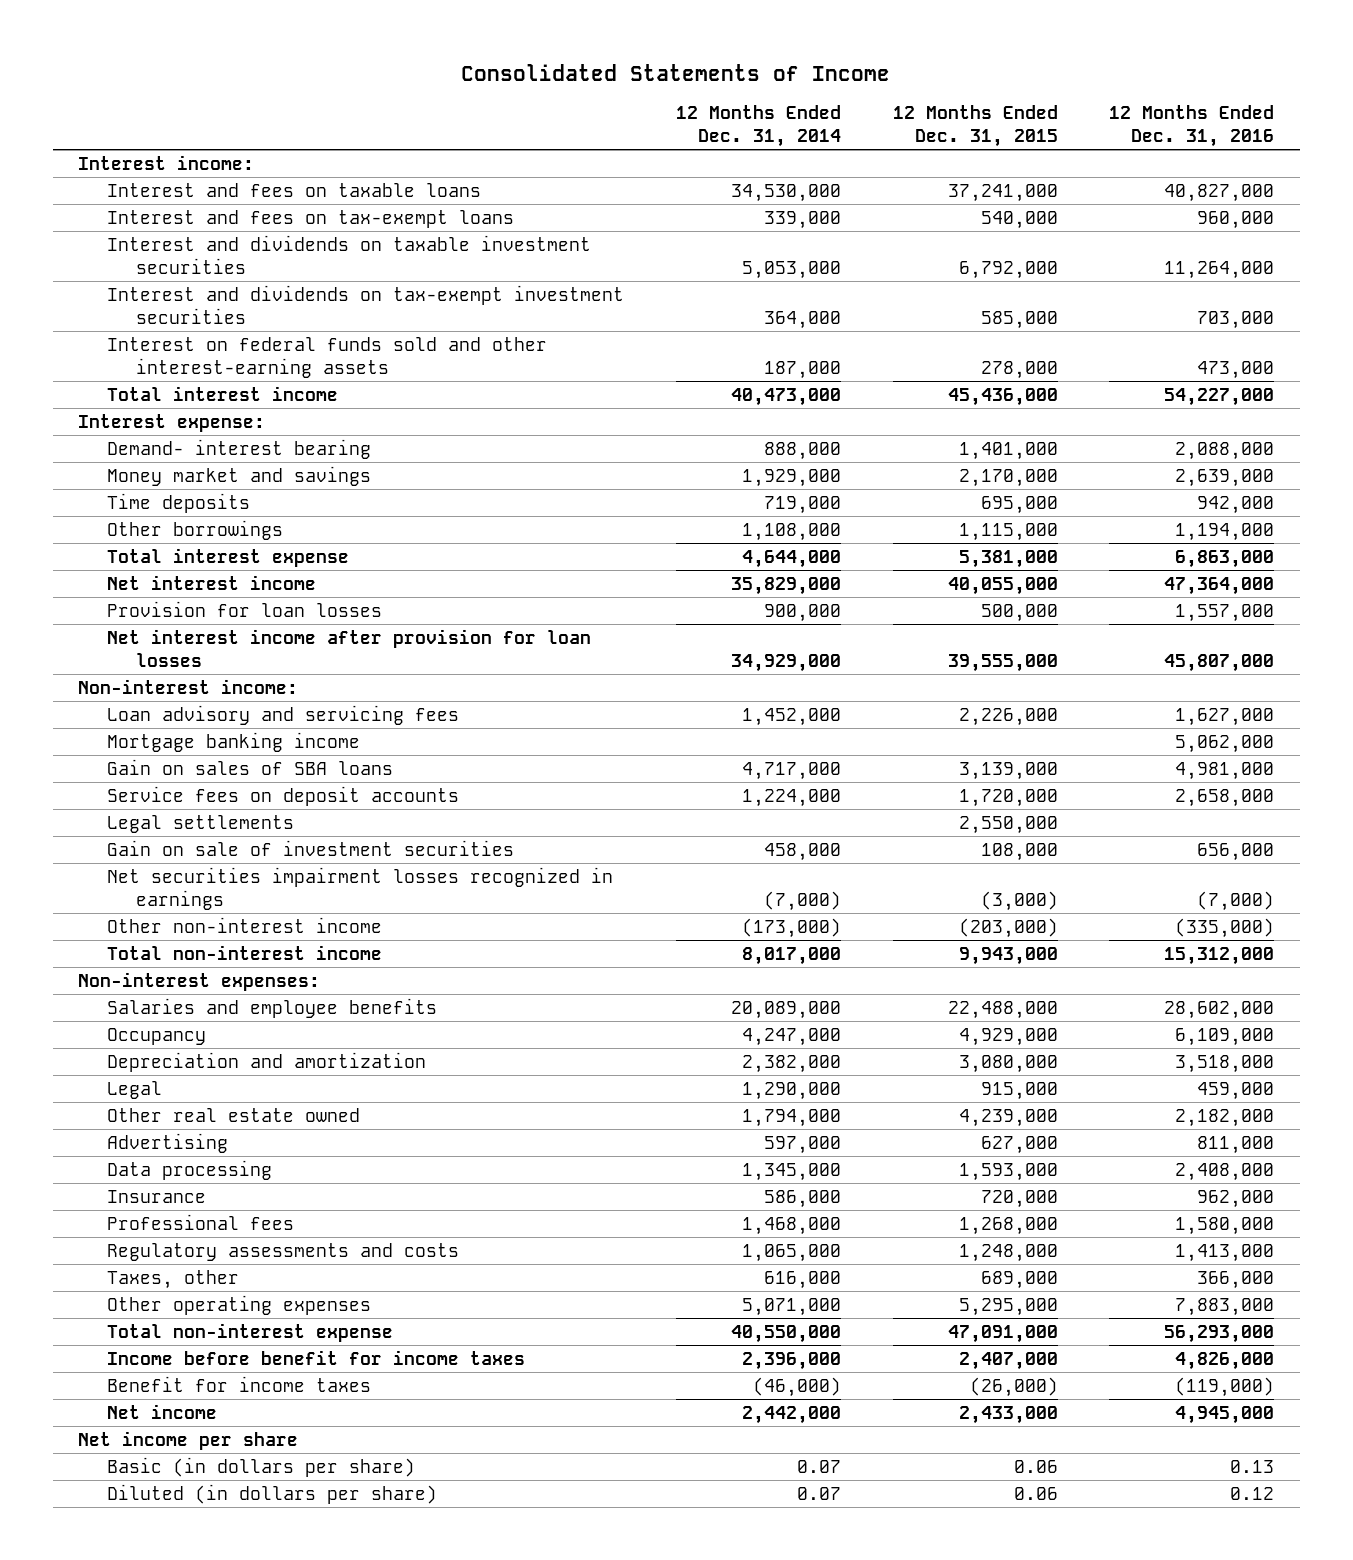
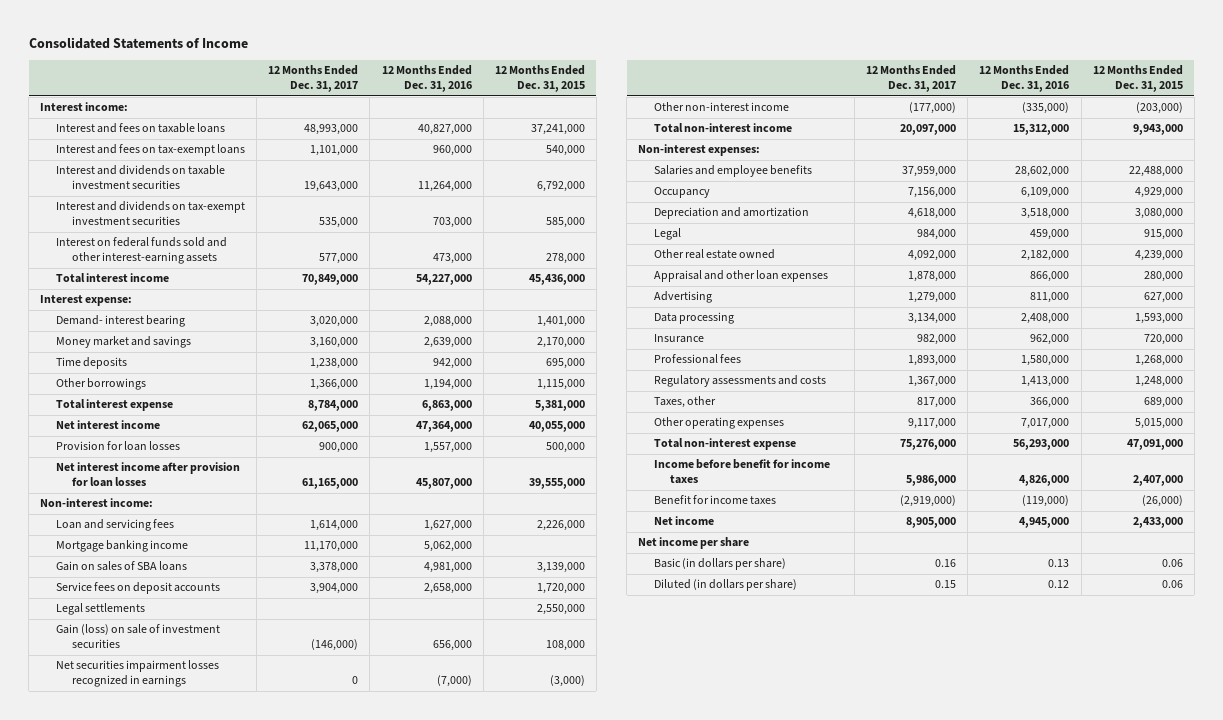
[675,105,841,147] 12 Months Ended Dec. 31, 2014 -> none
none -> [268,65,359,93] 12 Months Ended Dec. 31, 2017
[107,705,460,726] Loan advisory and servicing fees -> [56,519,175,532] Loan and servicing fees
[107,840,515,857] Gain on sale of investment securities -> [56,624,221,649] Gain (loss) on sale of investment securities
none -> [654,270,829,283] Appraisal and other loan expenses
[958,1298,1058,1317] 5,295,000 -> [1134,418,1183,430] 5,015,000
[1175,1298,1275,1317] 7,883,000 -> [1021,418,1070,430] 7,017,000

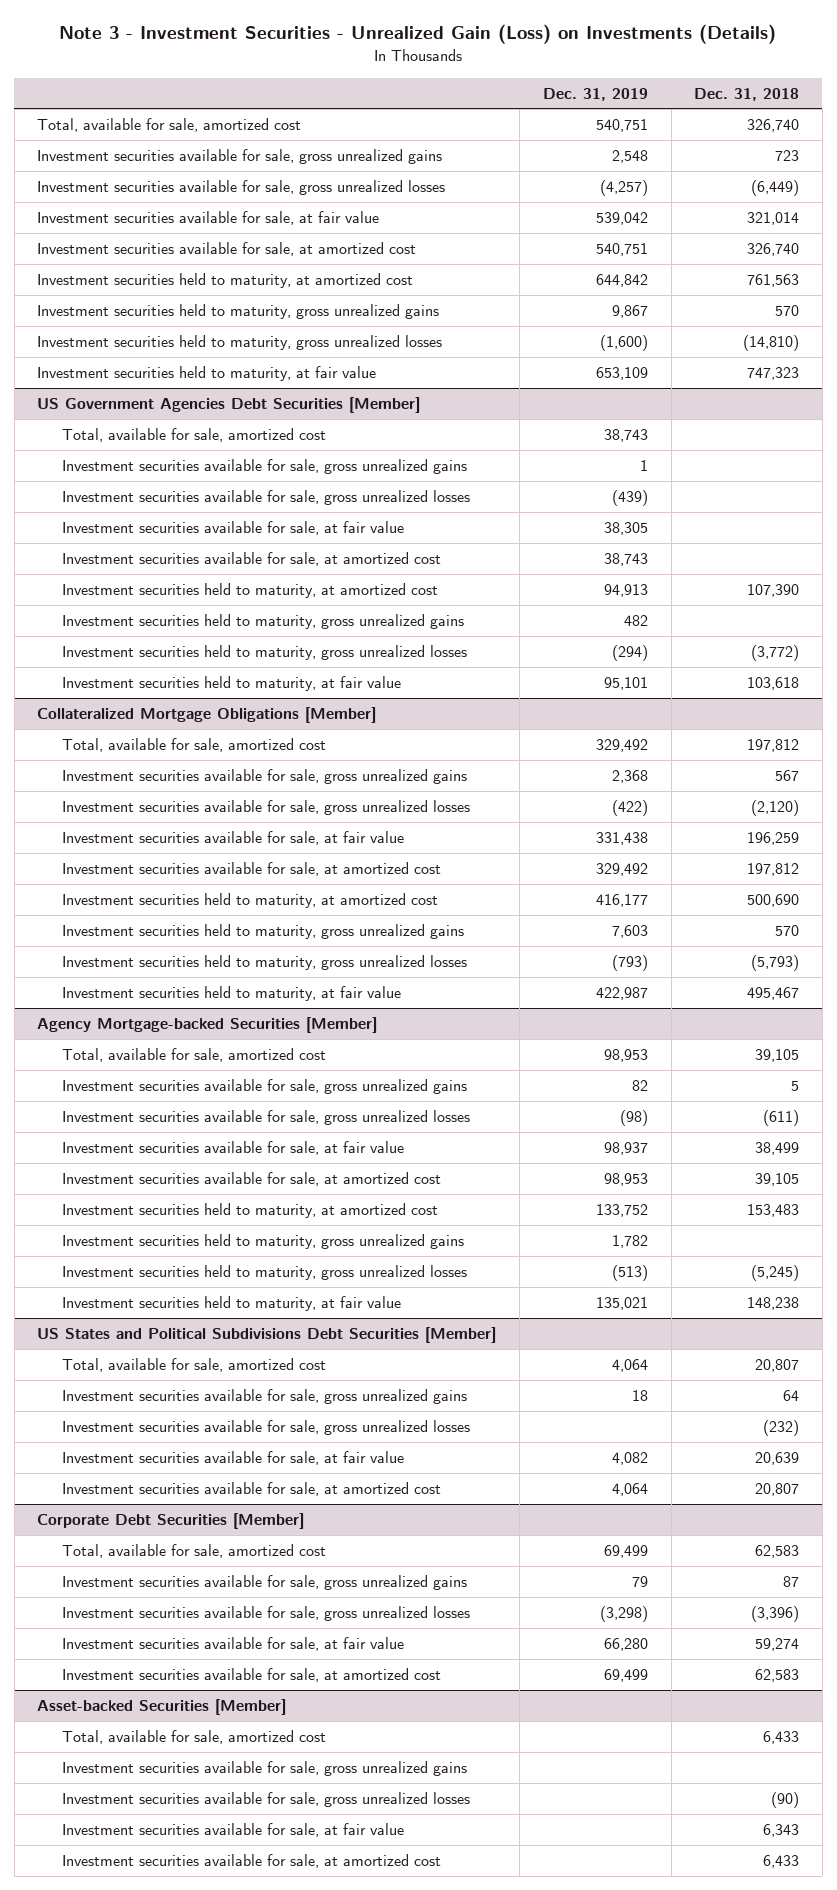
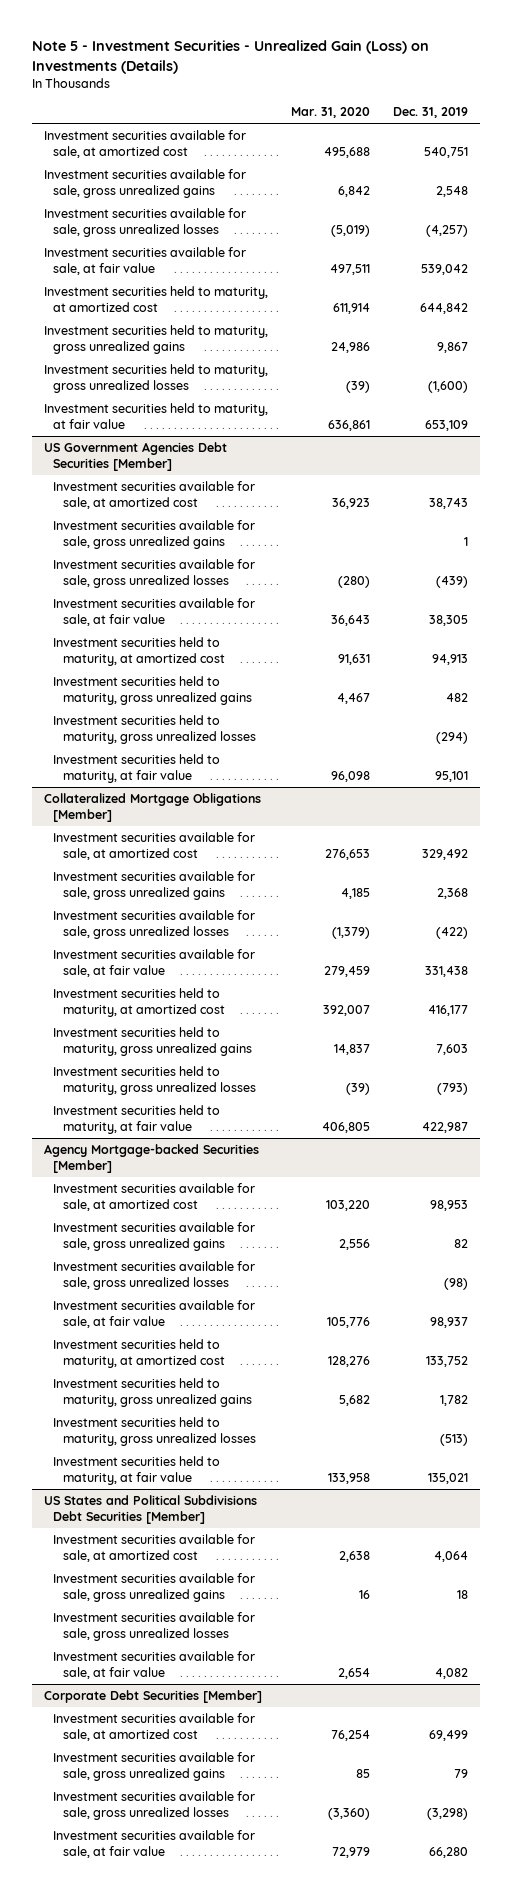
[59,24,777,45] Note 3 - Investment Securities - Unrealized Gain (Loss) on Investments (Details) -> [32,40,430,74] Note 5 - Investment Securities - Unrealized Gain (Loss) on Investments (Details)
[694,87,800,101] Dec. 31, 2018 -> none
none -> [291,106,371,118] Mar. 31, 2020
[37,118,302,133] Total, available for sale, amortized cost -> none
[37,242,417,257] Investment securities available for sale, at amortized cost -> [43,129,246,159] Investment securities available for sale, at amortized cost
[61,428,326,443] Total, available for sale, amortized cost -> none
[61,552,441,567] Investment securities available for sale, at amortized cost -> [53,480,256,510] Investment securities available for sale, at amortized cost
[61,738,326,753] Total, available for sale, amortized cost -> none
[61,862,441,877] Investment securities available for sale, at amortized cost -> [53,831,256,861] Investment securities available for sale, at amortized cost
[61,1048,326,1063] Total, available for sale, amortized cost -> none
[61,1172,441,1187] Investment securities available for sale, at amortized cost -> [53,1182,256,1212] Investment securities available for sale, at amortized cost
[61,1358,326,1373] Total, available for sale, amortized cost -> none
[61,1482,441,1497] Investment securities available for sale, at amortized cost -> [53,1533,256,1563] Investment securities available for sale, at amortized cost
[61,1544,326,1559] Total, available for sale, amortized cost -> none
[61,1668,441,1683] Investment securities available for sale, at amortized cost -> [53,1712,256,1742] Investment securities available for sale, at amortized cost
[37,1699,287,1716] Asset-backed Securities [Member] -> none
[61,1730,326,1745] Total, available for sale, amortized cost -> none
[61,1761,467,1777] Investment securities available for sale, gross unrealized gains -> none
[61,1792,470,1808] Investment securities available for sale, gross unrealized losses -> none
[61,1823,404,1838] Investment securities available for sale, at fair value -> none
[61,1854,441,1869] Investment securities available for sale, at amortized cost -> none

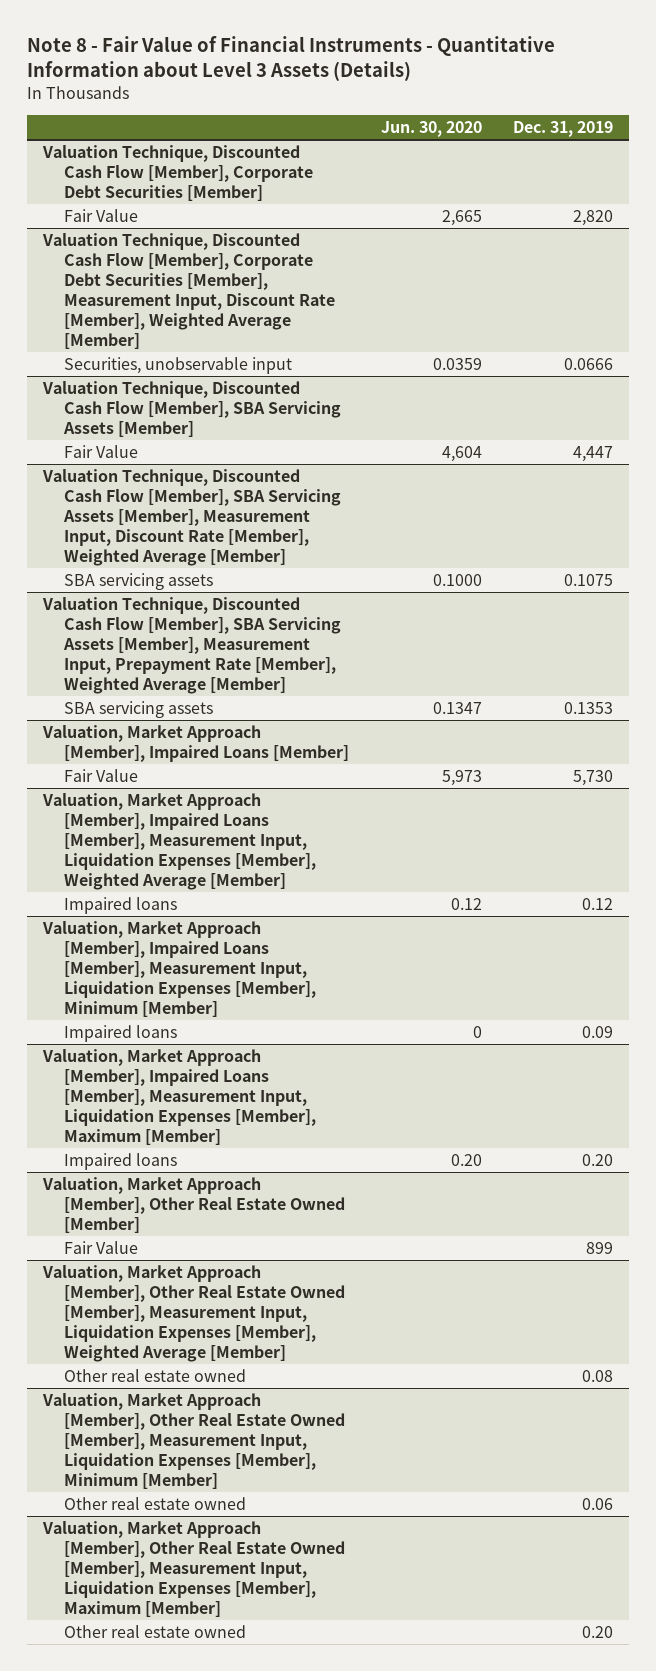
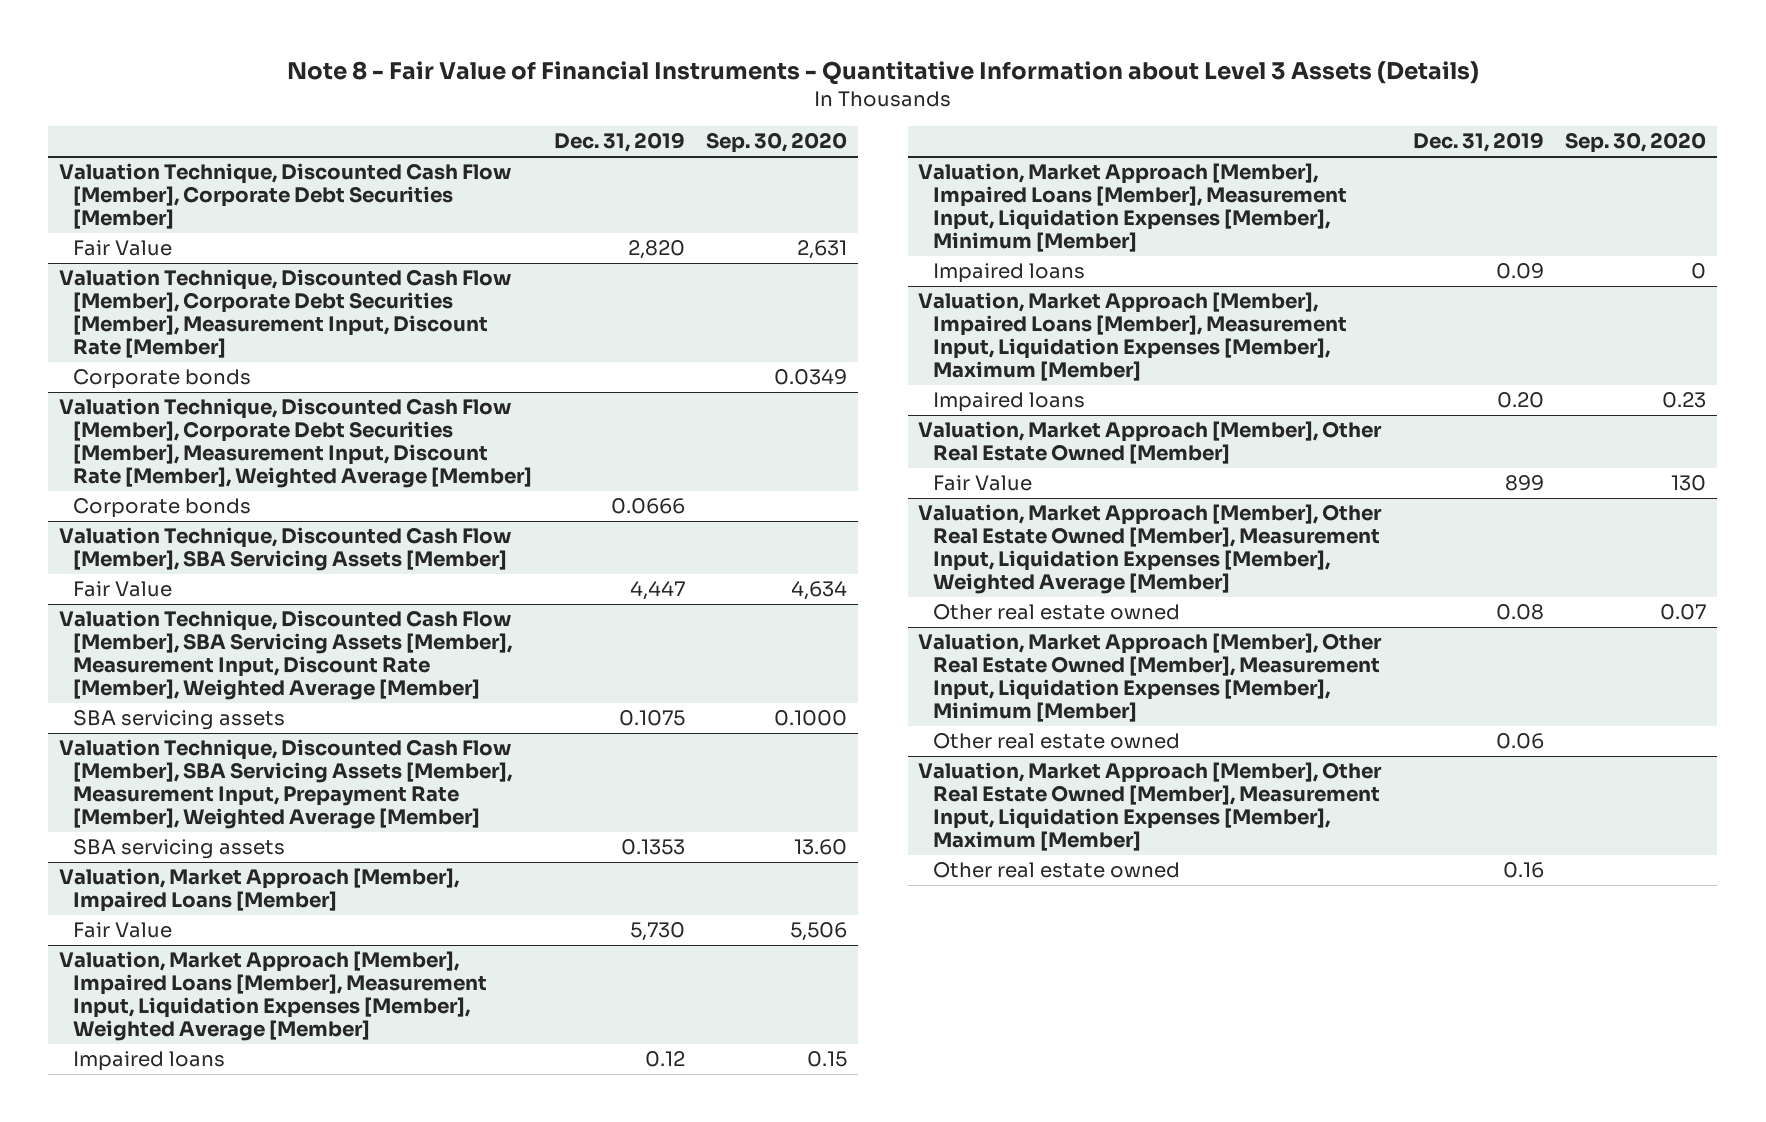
[380,120,482,137] Jun. 30, 2020 -> none
none -> [706,132,848,154] Sep. 30, 2020
none -> [59,269,512,359] Valuation Technique, Discounted Cash Flow [Member], Corporate Debt Securities [Member], Measurement Input, Discount Rate [Member]
none -> [73,369,252,390] Corporate bonds
[64,356,293,374] Securities, unobservable input -> [73,498,252,519] Corporate bonds
[581,1625,613,1638] 0.20 -> [1503,862,1545,879] 0.16

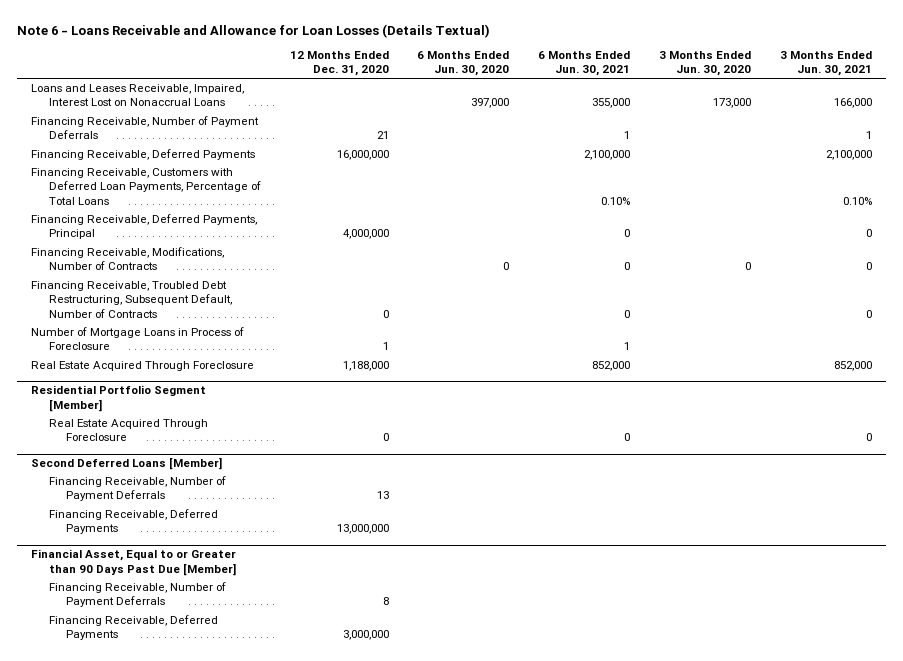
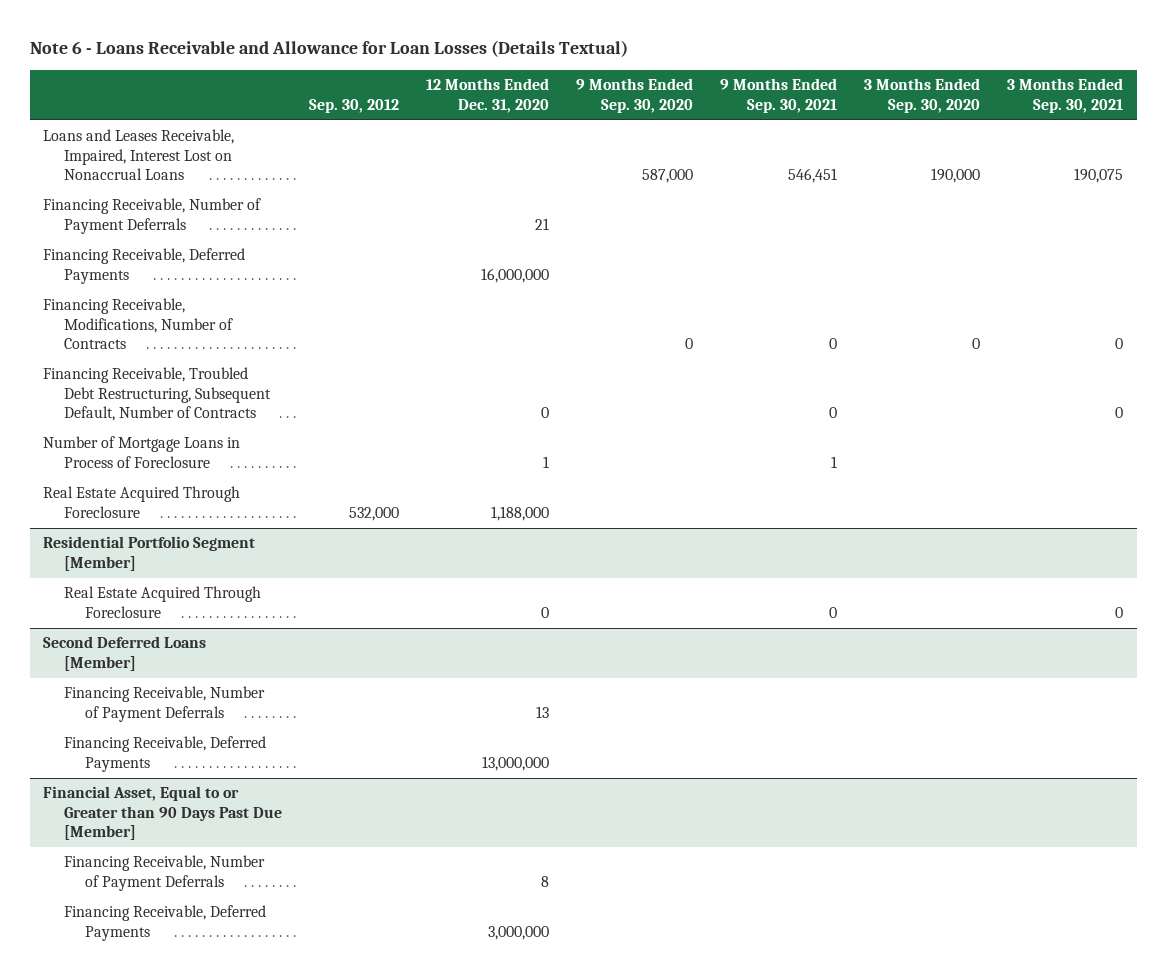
[417,51,510,77] 6 Months Ended Jun. 30, 2020 -> none
[538,51,631,77] 6 Months Ended Jun. 30, 2021 -> none
[659,51,752,77] 3 Months Ended Jun. 30, 2020 -> none
[779,51,872,77] 3 Months Ended Jun. 30, 2021 -> none
none -> [309,98,400,113] Sep. 30, 2012
none -> [576,78,694,113] 9 Months Ended Sep. 30, 2020
none -> [720,78,838,113] 9 Months Ended Sep. 30, 2021
none -> [864,78,981,113] 3 Months Ended Sep. 30, 2020
none -> [1007,78,1124,113] 3 Months Ended Sep. 30, 2021
[31,168,261,205] Financing Receivable, Customers with Deferred Loan Payments, Percentage of Total Loans -> none
[31,214,258,240] Financing Receivable, Deferred Payments, Principal -> none

